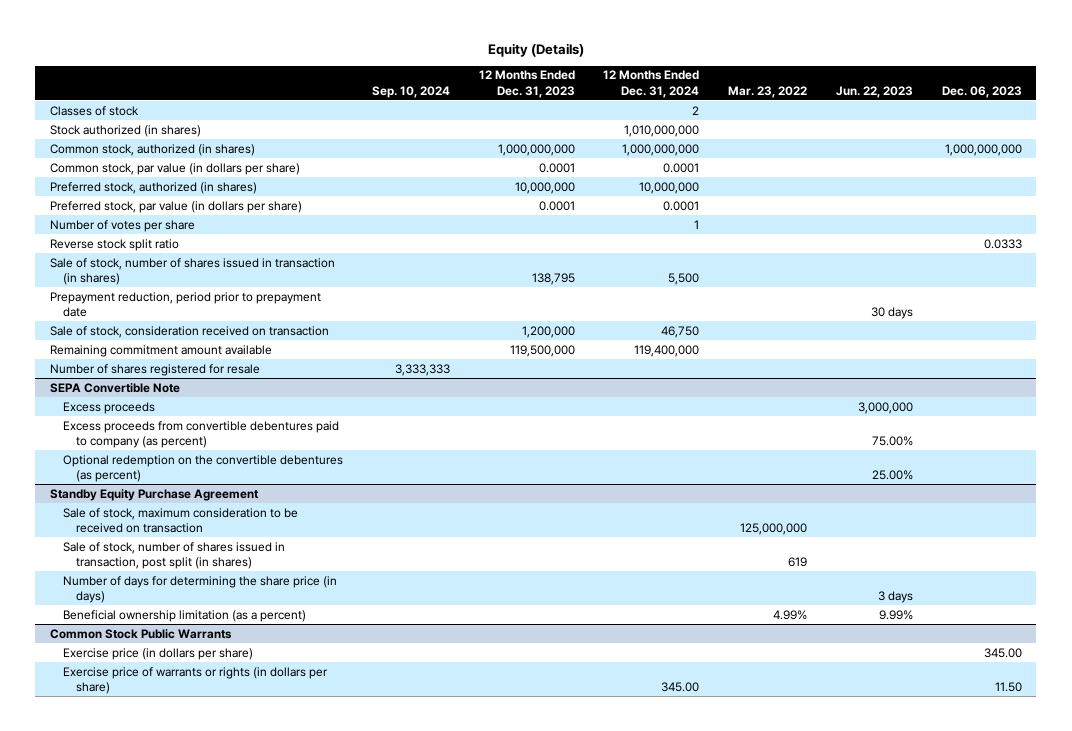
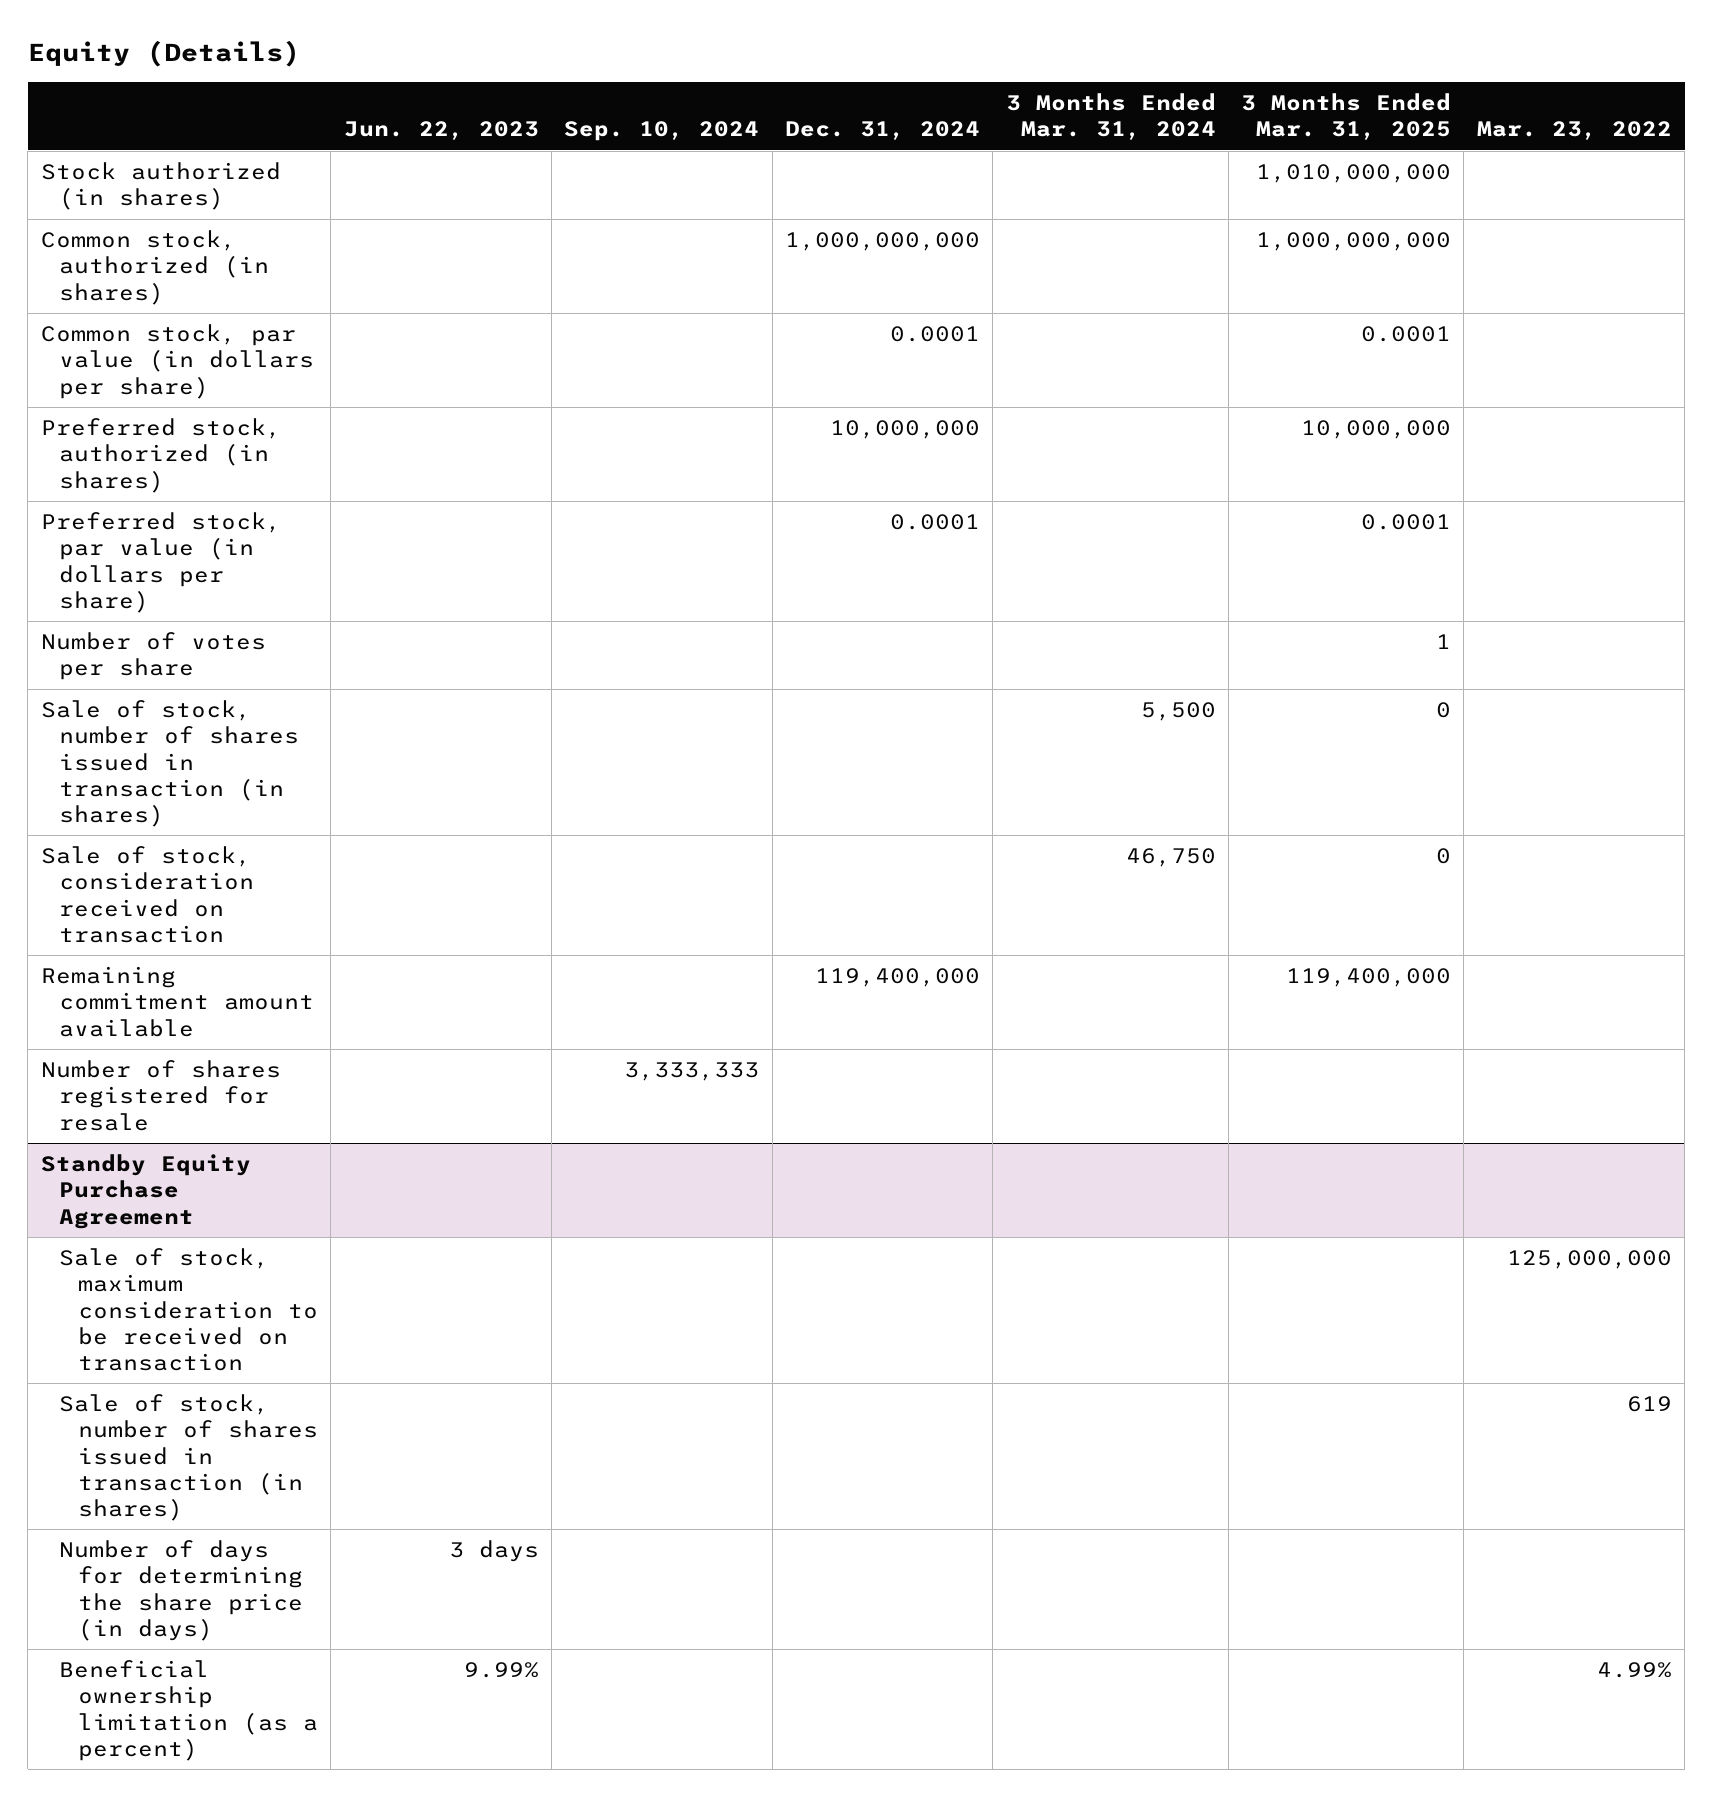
[478,70,575,98] 12 Months Ended Dec. 31, 2023 -> none
[603,70,700,98] 12 Months Ended Dec. 31, 2024 -> none
[942,85,1023,98] Dec. 06, 2023 -> none
none -> [784,121,980,141] Dec. 31, 2024
none -> [1005,93,1216,141] 3 Months Ended Mar. 31, 2024
none -> [1241,93,1452,141] 3 Months Ended Mar. 31, 2025
[49,105,139,116] Classes of stock -> none
[49,238,179,251] Reverse stock split ratio -> none
[49,291,321,318] Prepayment reduction, period prior to prepayment date -> none
[49,382,180,393] SEPA Convertible Note -> none
[62,401,155,414] Excess proceeds -> none
[62,420,339,449] Excess proceeds from convertible debentures paid to company (as percent) -> none
[62,454,343,483] Optional redemption on the convertible debentures (as percent) -> none
[62,541,285,570] Sale of stock, number of shares issued in transaction, post split (in shares) -> [59,1394,319,1521] Sale of stock, number of shares issued in transaction (in shares)
[49,628,232,639] Common Stock Public Warrants -> none
[62,647,253,660] Exercise price (in dollars per share) -> none
[62,666,328,695] Exercise price of warrants or rights (in dollars per share) -> none

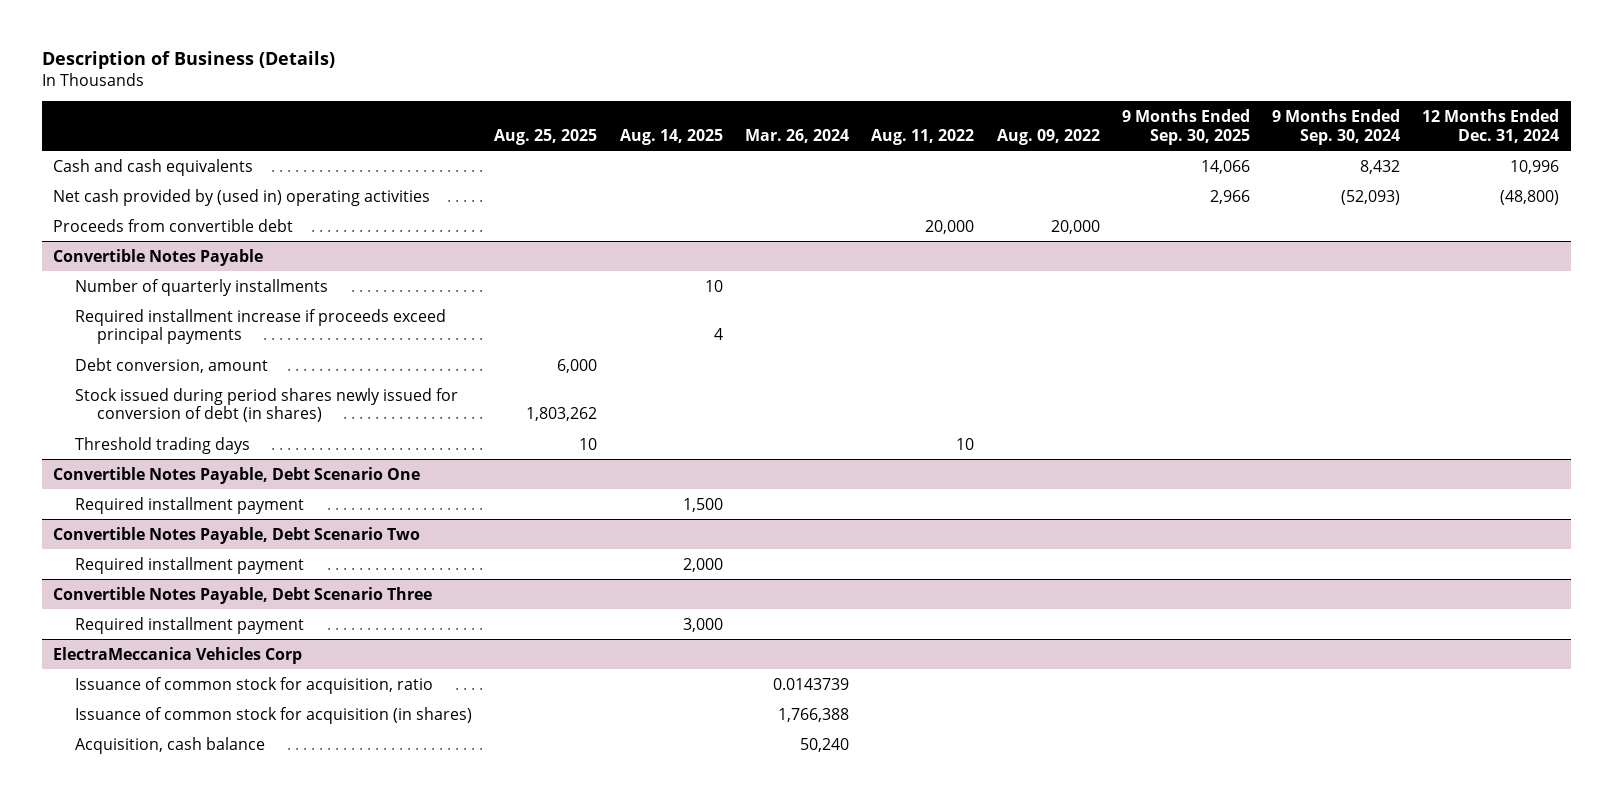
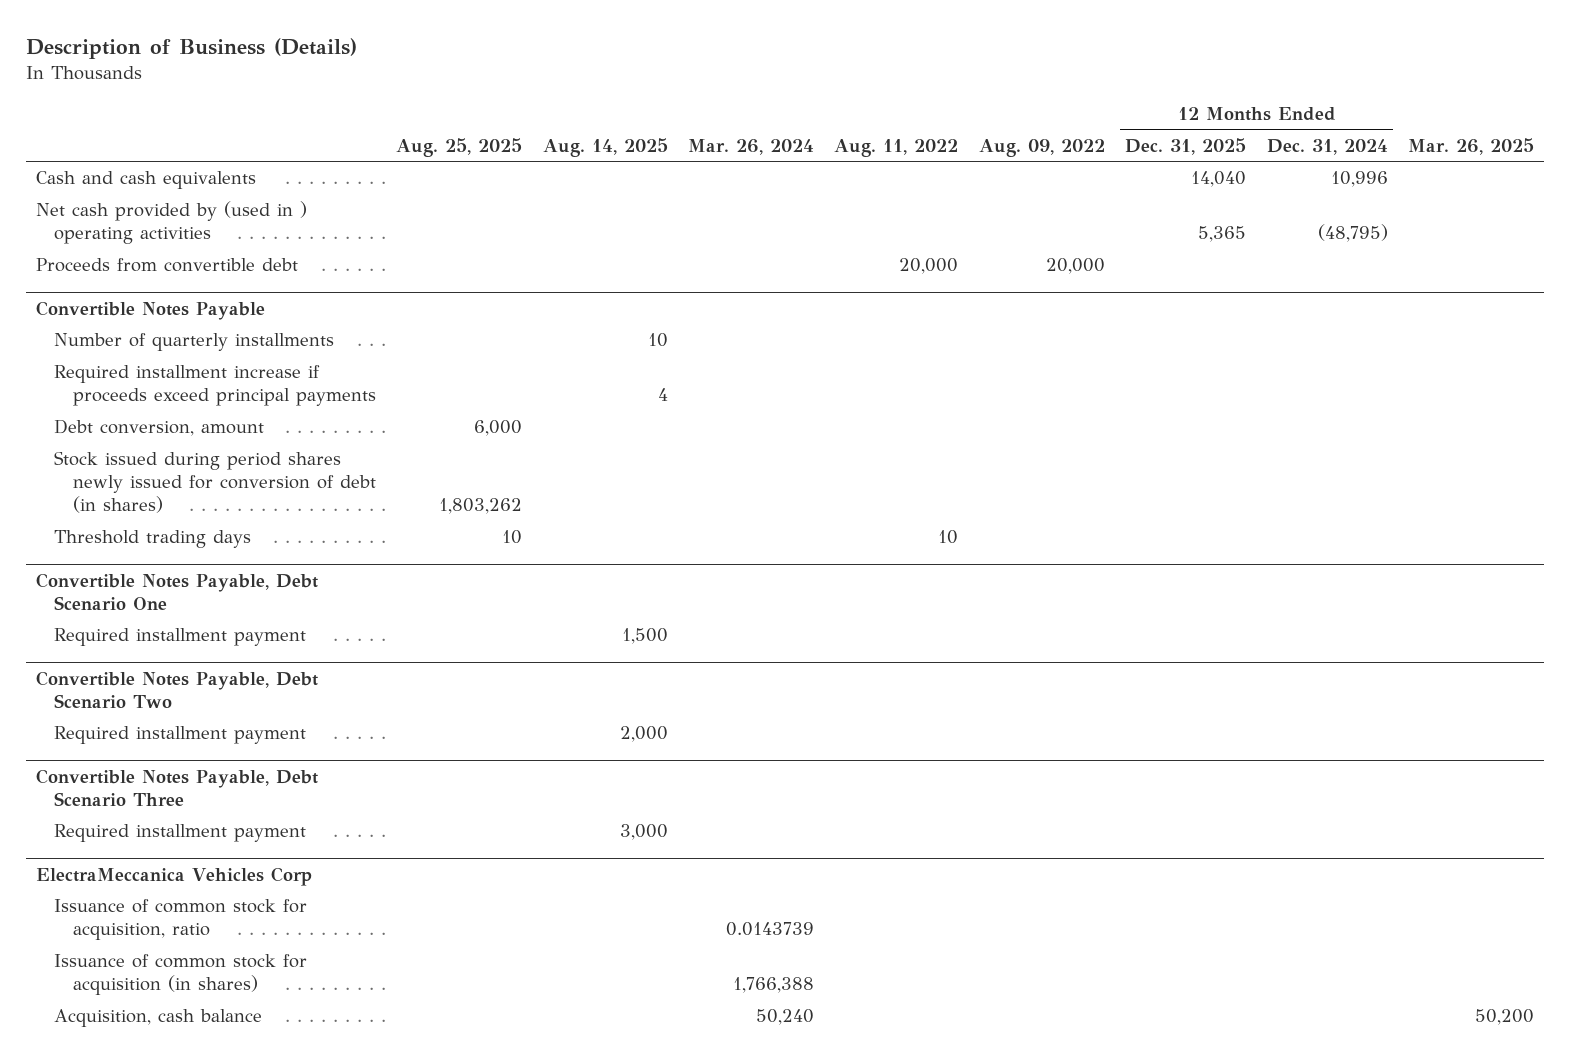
[1121,108,1250,145] 9 Months Ended Sep. 30, 2025 -> none
[1272,108,1401,145] 9 Months Ended Sep. 30, 2024 -> none
none -> [1125,137,1247,155] Dec. 31, 2025
none -> [1408,137,1535,155] Mar. 26, 2025
[52,188,430,206] Net cash provided by (used in) operating activities -> [35,201,307,245] Net cash provided by (used in ) operating activities
[1500,189,1560,205] (48,800) -> [1317,224,1388,243] (48,795)

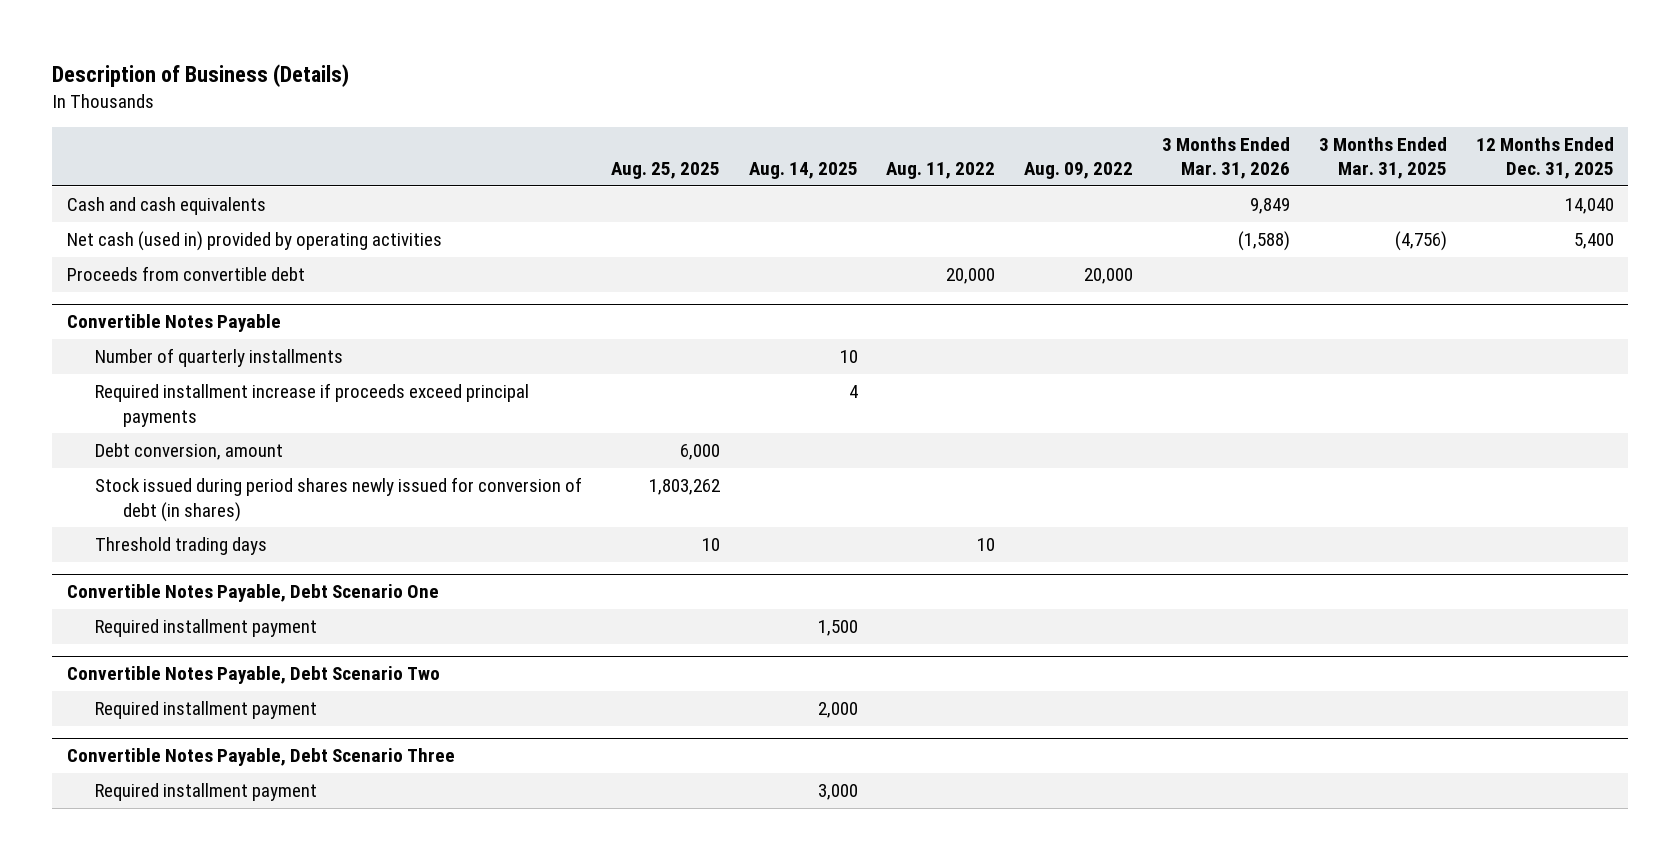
[688,138,815,155] Mar. 26, 2024 -> none
[1266,138,1388,155] Dec. 31, 2024 -> none
[1408,137,1535,155] Mar. 26, 2025 -> none
none -> [1161,136,1290,180] 3 Months Ended Mar. 31, 2026
none -> [1318,136,1447,180] 3 Months Ended Mar. 31, 2025
[35,201,307,245] Net cash provided by (used in ) operating activities -> [66,231,442,252] Net cash (used in) provided by operating activities
[1198,226,1247,243] 5,365 -> [1573,233,1614,250] 5,400
[35,866,312,886] ElectraMeccanica Vehicles Corp -> none
[54,899,308,941] Issuance of common stock for acquisition, ratio -> none
[54,954,308,996] Issuance of common stock for acquisition (in shares) -> none
[54,1009,263,1028] Acquisition, cash balance -> none

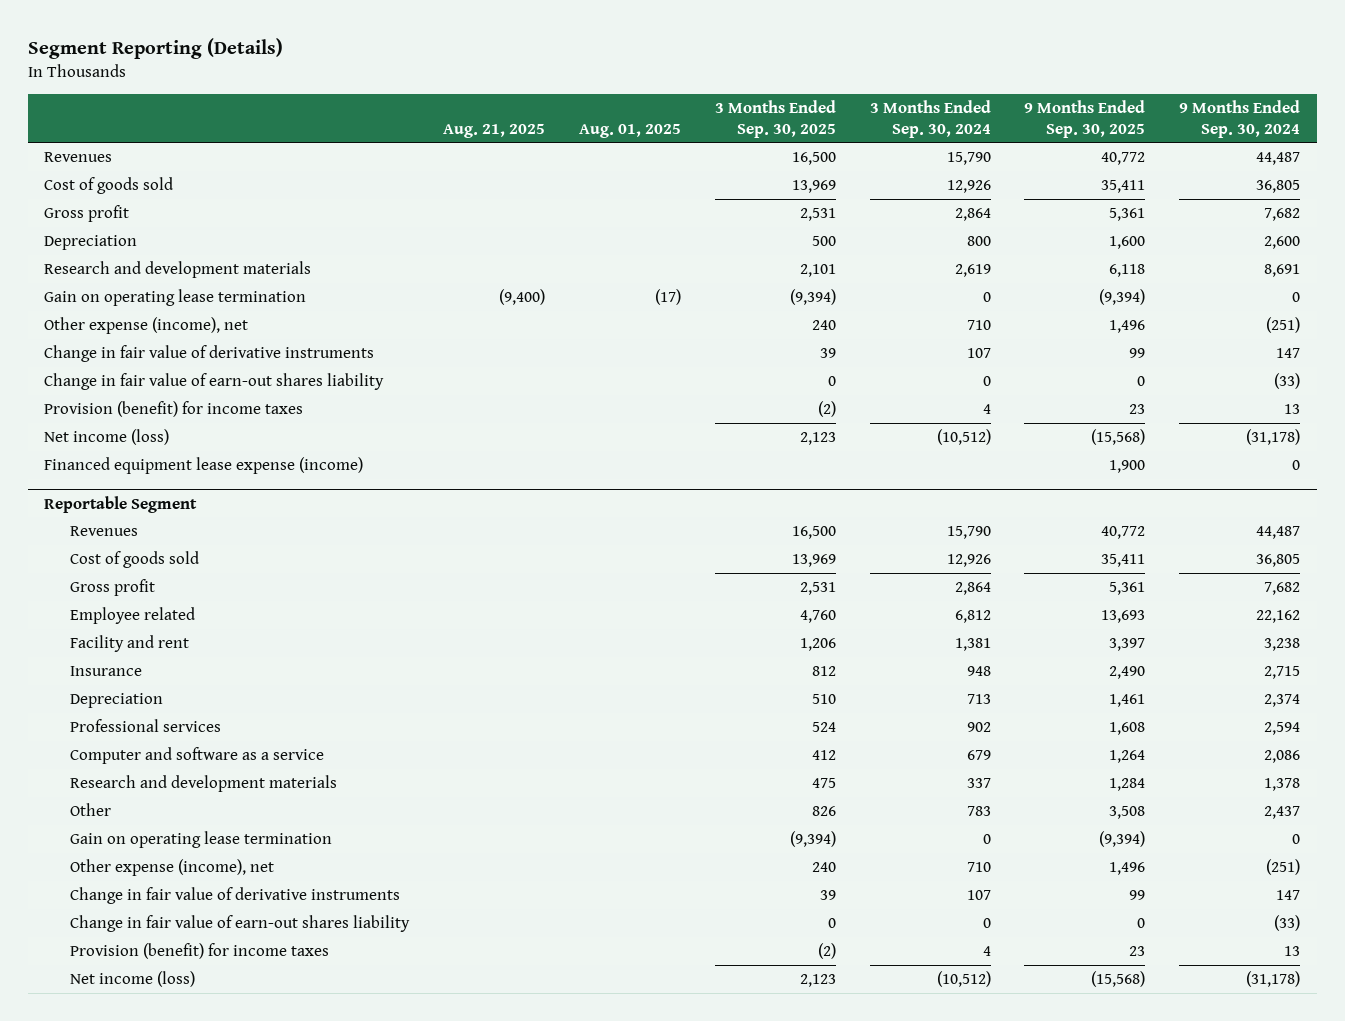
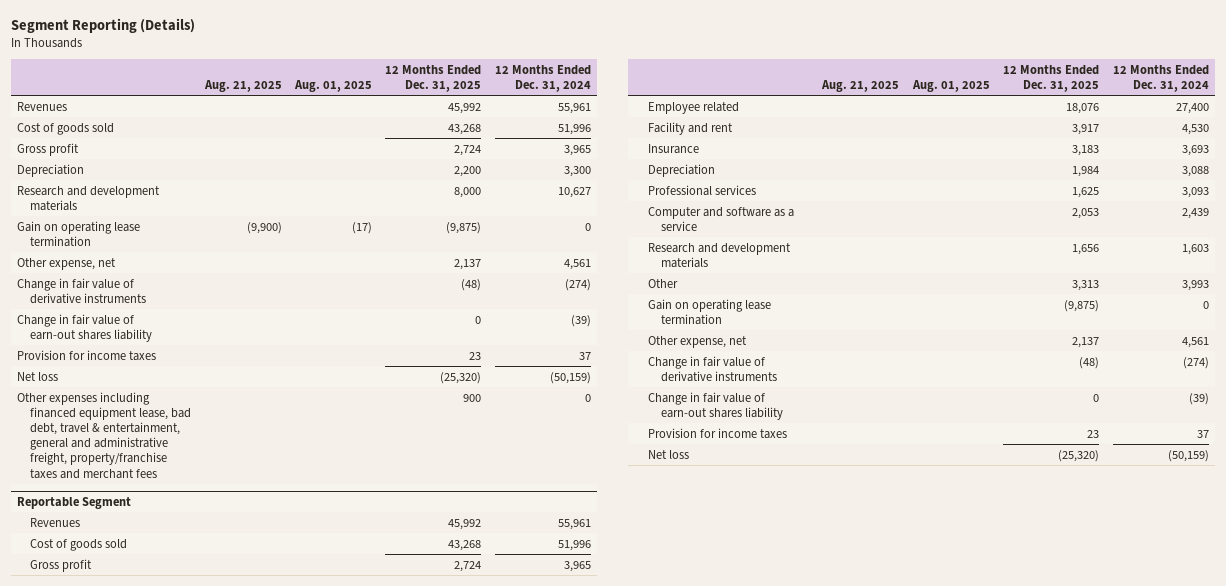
[714,99,836,138] 3 Months Ended Sep. 30, 2025 -> none
[869,99,991,138] 3 Months Ended Sep. 30, 2024 -> none
[1024,99,1146,138] 9 Months Ended Sep. 30, 2025 -> none
[1179,99,1301,138] 9 Months Ended Sep. 30, 2024 -> none
none -> [385,64,482,92] 12 Months Ended Dec. 31, 2025
none -> [494,64,591,92] 12 Months Ended Dec. 31, 2024
[499,289,546,306] (9,400) -> [246,221,282,234] (9,900)
[44,317,249,335] Other expense (income), net -> [17,257,117,270] Other expense, net
[44,457,364,475] Financed equipment lease expense (income) -> none
[44,401,304,418] Provision (benefit) for income taxes -> [17,349,157,361] Provision for income taxes
[44,429,170,446] Net income (loss) -> [17,371,59,381] Net loss
none -> [17,391,192,479] Other expenses including financed equipment lease, bad debt, travel & entertainment, general and administrative freight, property/franchise taxes and merchant fees
[70,859,275,877] Other expense (income), net -> [648,335,748,348] Other expense, net
[70,943,330,960] Provision (benefit) for income taxes -> [648,427,788,439] Provision for income taxes
[70,971,196,988] Net income (loss) -> [648,449,690,459] Net loss

